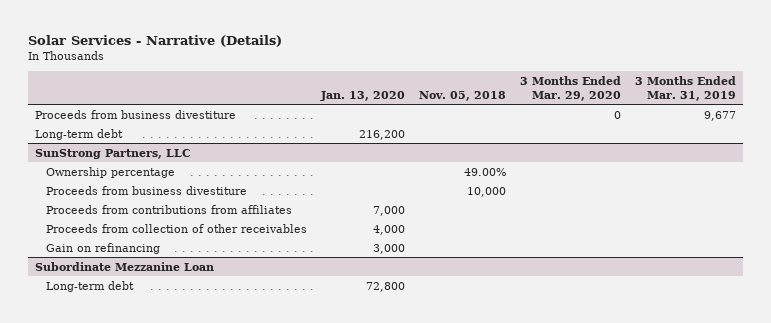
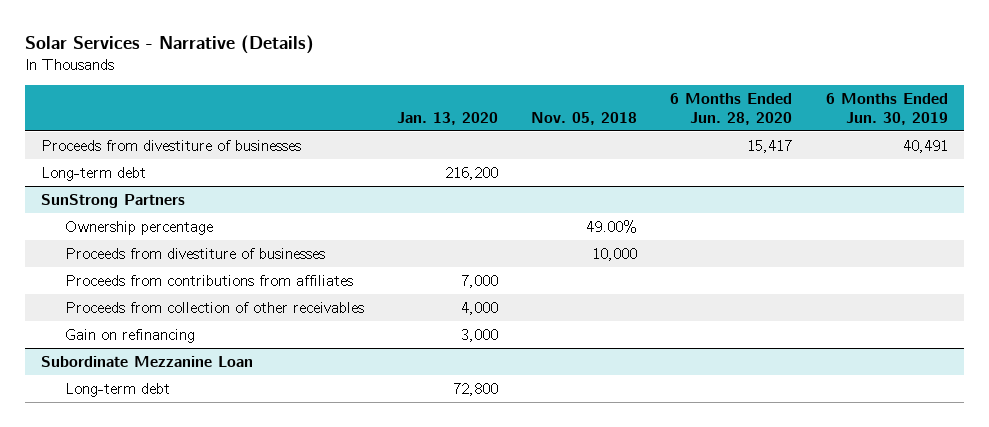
[520,75,622,101] 3 Months Ended Mar. 29, 2020 -> none
[635,75,737,101] 3 Months Ended Mar. 31, 2019 -> none
none -> [670,92,793,125] 6 Months Ended Jun. 28, 2020
none -> [825,92,948,125] 6 Months Ended Jun. 30, 2019
[35,109,237,119] Proceeds from business divestiture -> [41,139,302,151] Proceeds from divestiture of businesses
[35,148,192,159] SunStrong Partners, LLC -> [41,193,186,208] SunStrong Partners
[45,185,247,195] Proceeds from business divestiture -> [64,247,325,259] Proceeds from divestiture of businesses

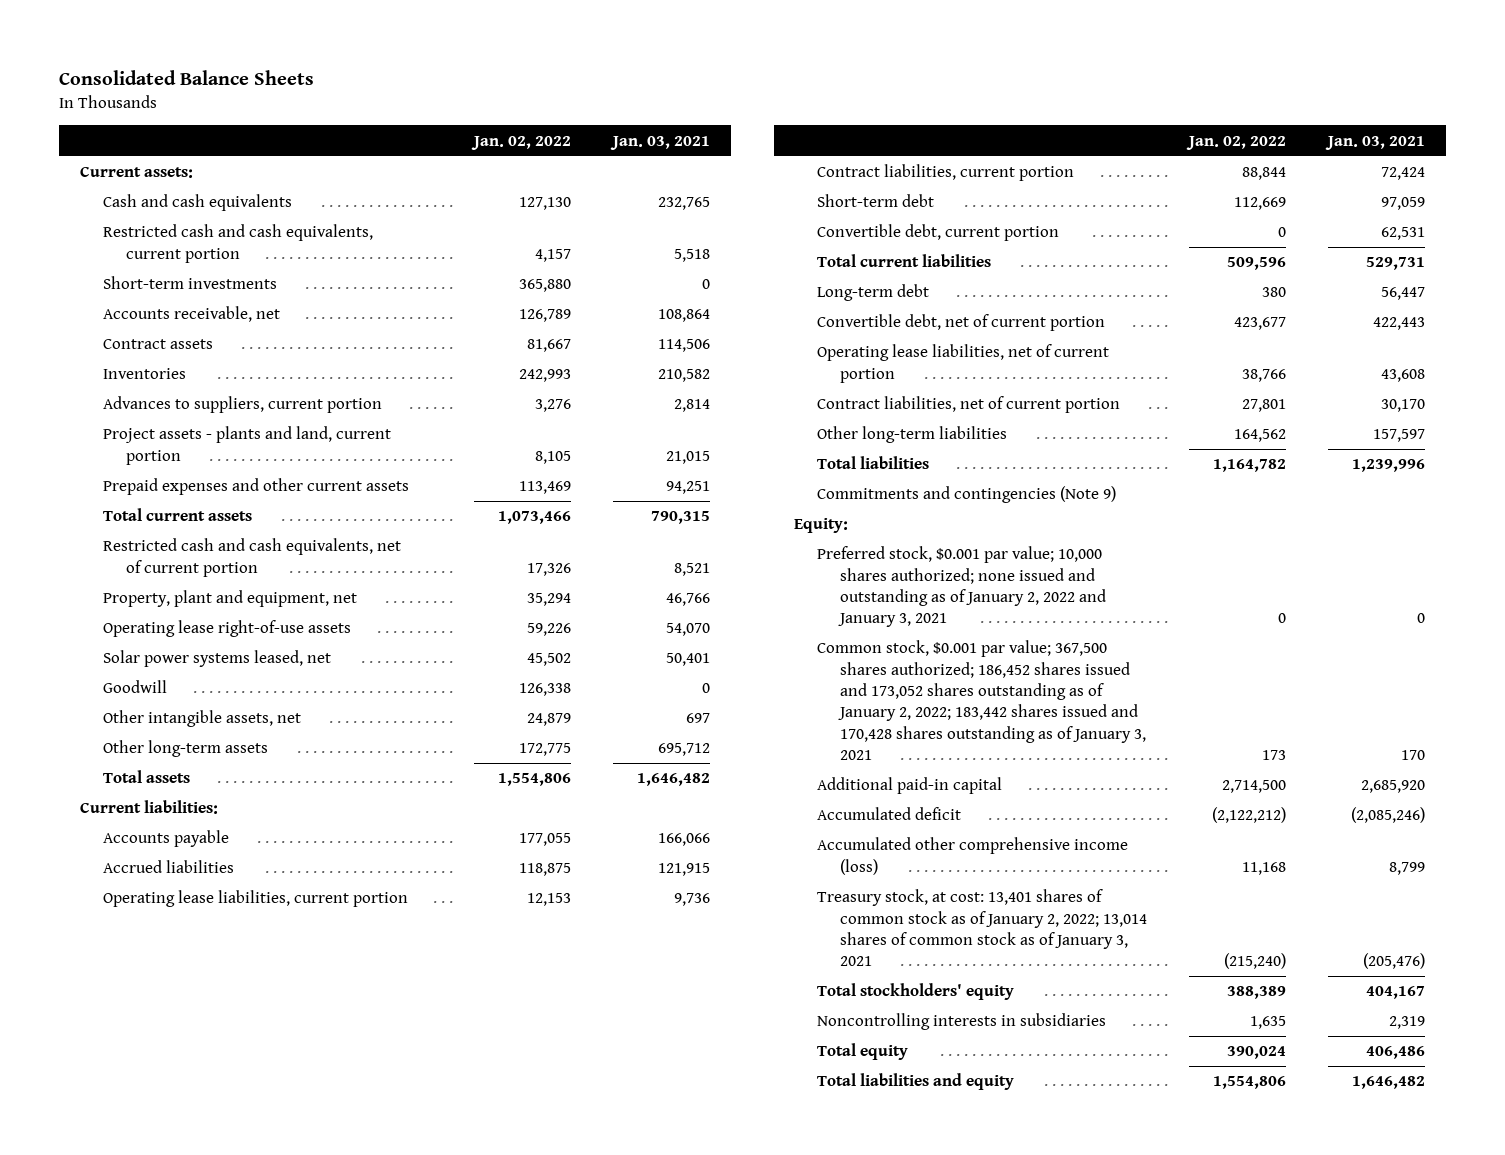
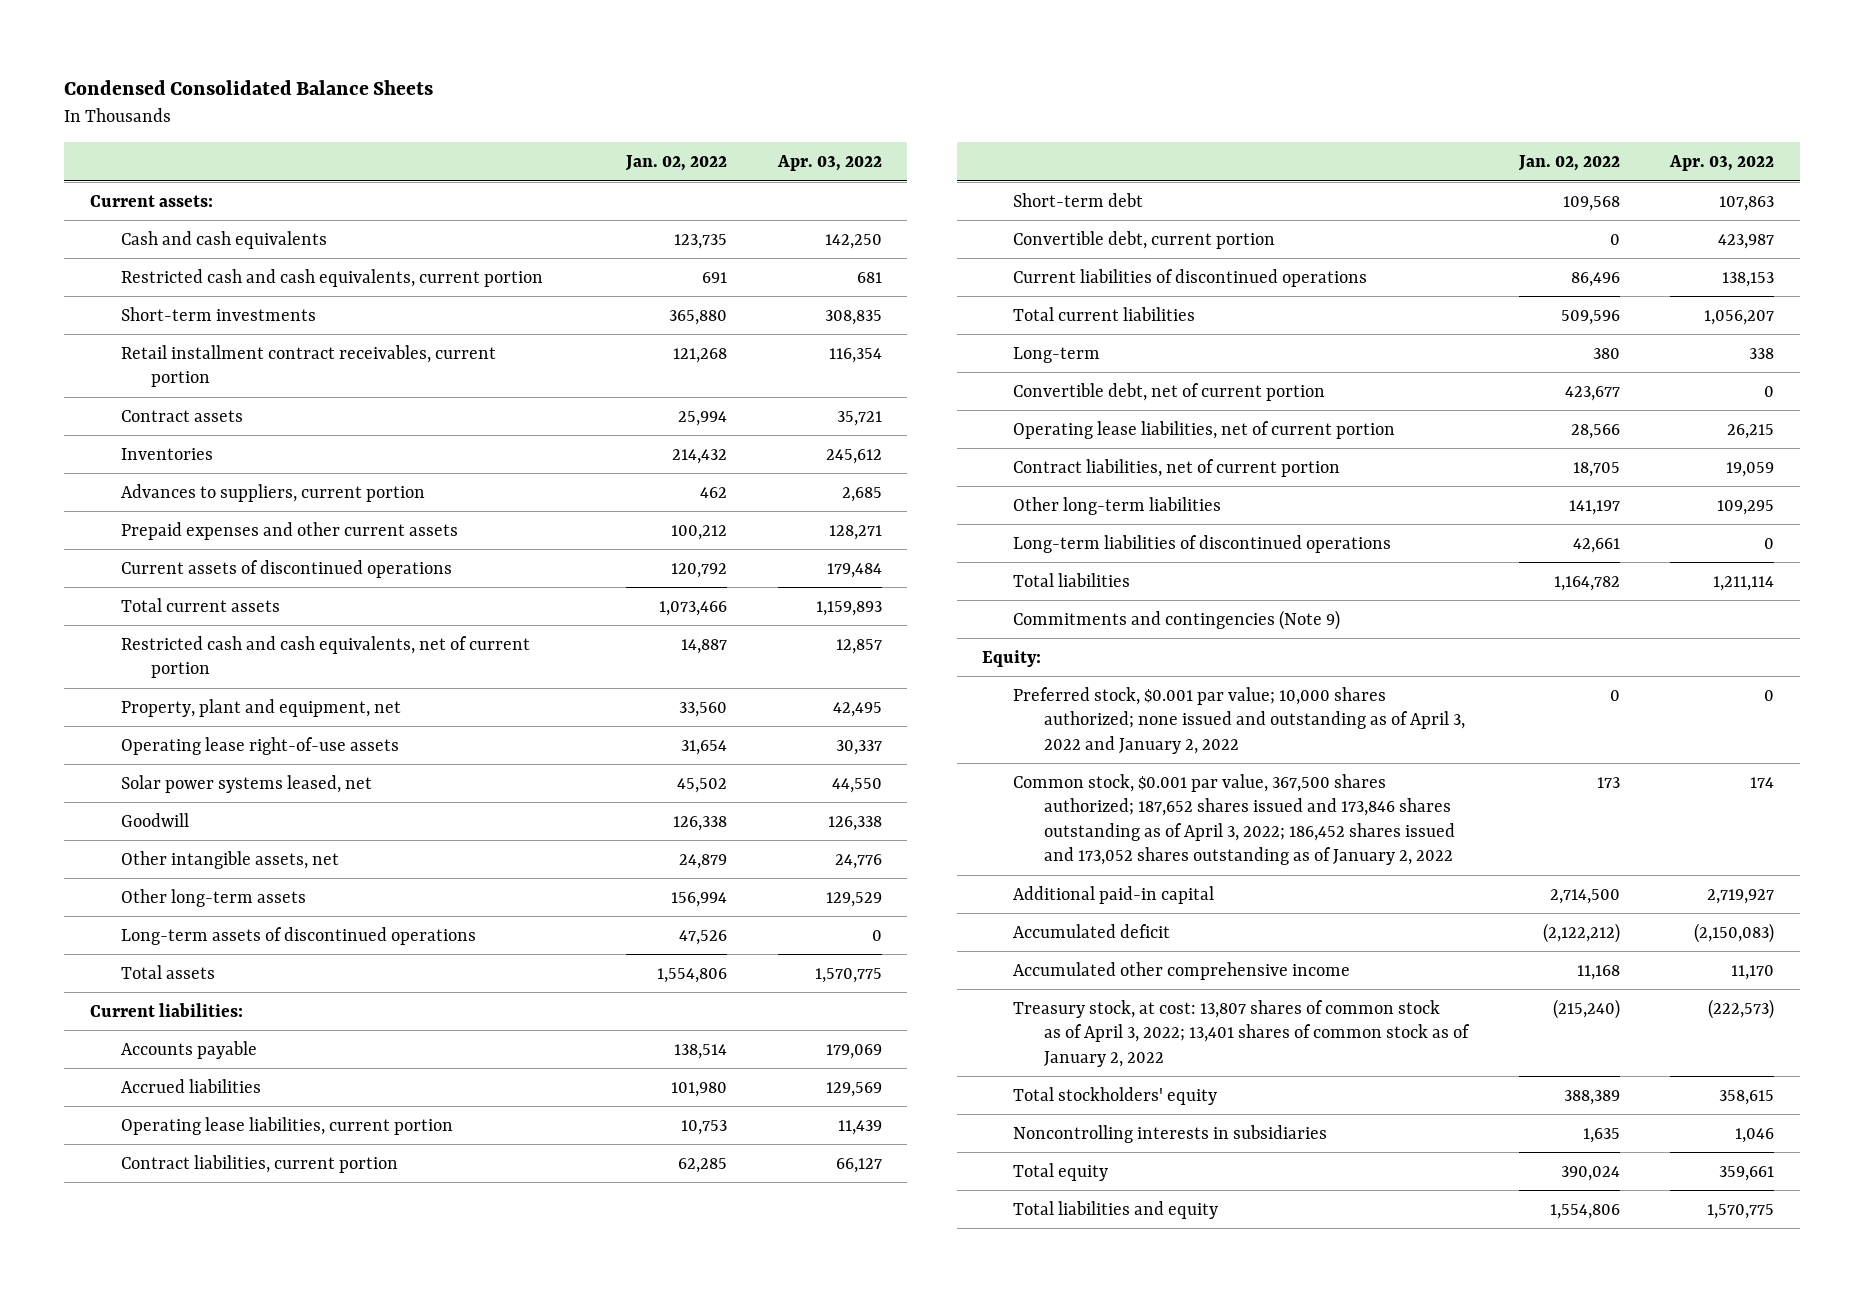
[59,70,315,86] Consolidated Balance Sheets -> [64,80,434,96] Condensed Consolidated Balance Sheets
[610,135,711,150] Jan. 03, 2021 -> none
none -> [776,155,882,172] Apr. 03, 2022
[519,197,572,211] 127,130 -> [674,233,728,249] 123,735
[535,248,572,262] 4,157 -> [702,271,728,283] 691
[102,306,280,323] Accounts receivable, net -> none
[102,426,391,465] Project assets - plants and land, current portion -> none
none -> [120,344,496,388] Retail installment contract receivables, current portion
[527,339,572,353] 81,667 -> [678,410,728,426] 25,994
[519,369,572,383] 242,993 -> [672,448,728,464] 214,432
[535,399,572,413] 3,276 -> [700,486,728,498] 462
[519,481,572,495] 113,469 -> [671,524,728,540] 100,212
none -> [120,559,452,578] Current assets of discontinued operations
[527,562,572,576] 17,326 -> [681,638,728,654] 14,887
[527,593,572,607] 35,294 -> [679,701,728,717] 33,560
[527,623,572,637] 59,226 -> [681,739,728,755] 31,654
[519,743,572,757] 172,775 -> [671,891,728,907] 156,994
none -> [120,926,476,945] Long-term assets of discontinued operations
[519,833,572,847] 177,055 -> [674,1043,728,1059] 138,514
[519,863,572,877] 118,875 -> [671,1081,728,1097] 101,980
[527,893,572,907] 12,153 -> [681,1119,728,1135] 10,753
[1241,167,1286,181] 88,844 -> [678,1157,728,1173] 62,285
[1233,197,1286,211] 112,669 -> [1562,195,1620,211] 109,568
none -> [1013,268,1368,287] Current liabilities of discontinued operations
[817,284,930,302] Long-term debt -> [1013,346,1101,363] Long-term
[1241,368,1286,382] 38,766 -> [1570,423,1620,439] 28,566
[1241,399,1286,413] 27,801 -> [1572,461,1620,477] 18,705
[1233,429,1286,443] 164,562 -> [1568,499,1620,515] 141,197
none -> [1013,534,1392,553] Long-term liabilities of discontinued operations
[817,546,1107,628] Preferred stock, $0.001 par value; 10,000 shares authorized; none issued and outstanding as of January 2, 2022 and January 3, 2021 -> [1013,686,1466,754] Preferred stock, $0.001 par value; 10,000 shares authorized; none issued and outstanding as of April 3, 2022 and January 2, 2022
[817,640,1147,760] Common stock, $0.001 par value; 367,500 shares authorized; 186,452 shares issued and 173,052 shares outstanding as of January 2, 2022; 183,442 shares issued and 170,428 shares outstanding as of January 3, 2021 -> [1013,773,1456,866] Common stock, $0.001 par value, 367,500 shares authorized; 187,652 shares issued and 173,846 shares outstanding as of April 3, 2022; 186,452 shares issued and 173,052 shares outstanding as of January 2, 2022
[817,837,1129,875] Accumulated other comprehensive income (loss) -> [1013,961,1351,980] Accumulated other comprehensive income
[817,889,1148,967] Treasury stock, at cost: 13,401 shares of common stock as of January 2, 2022; 13,014 shares of common stock as of January 3, 2021 -> [1013,999,1471,1067] Treasury stock, at cost: 13,807 shares of common stock as of April 3, 2022; 13,401 shares of common stock as of January 2, 2022

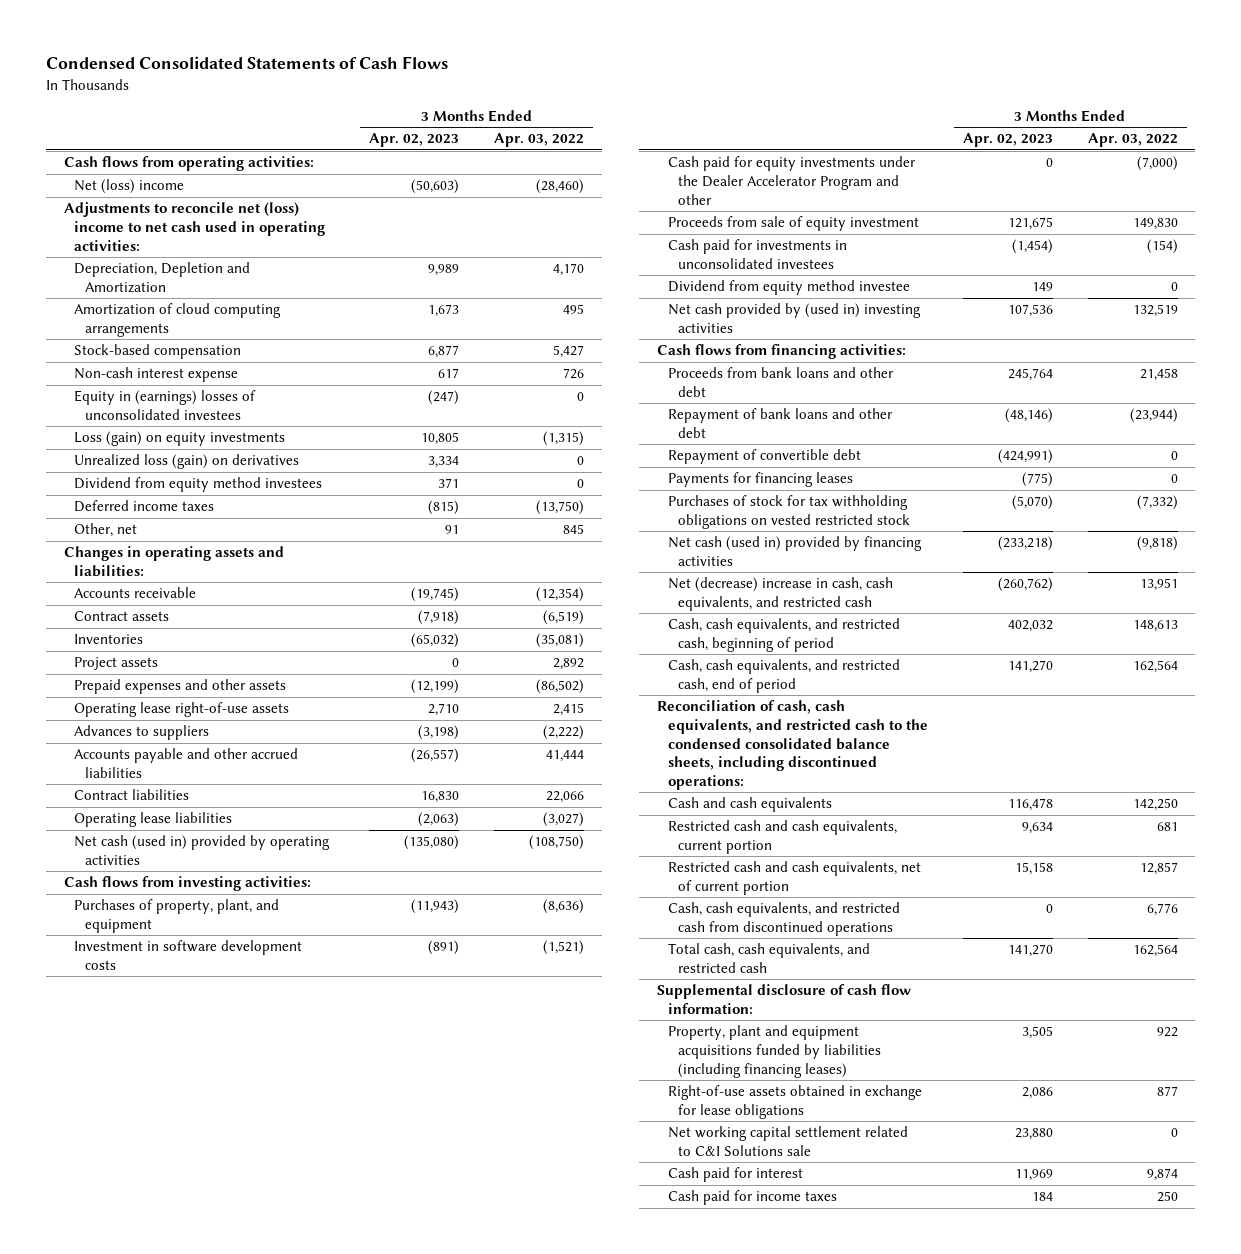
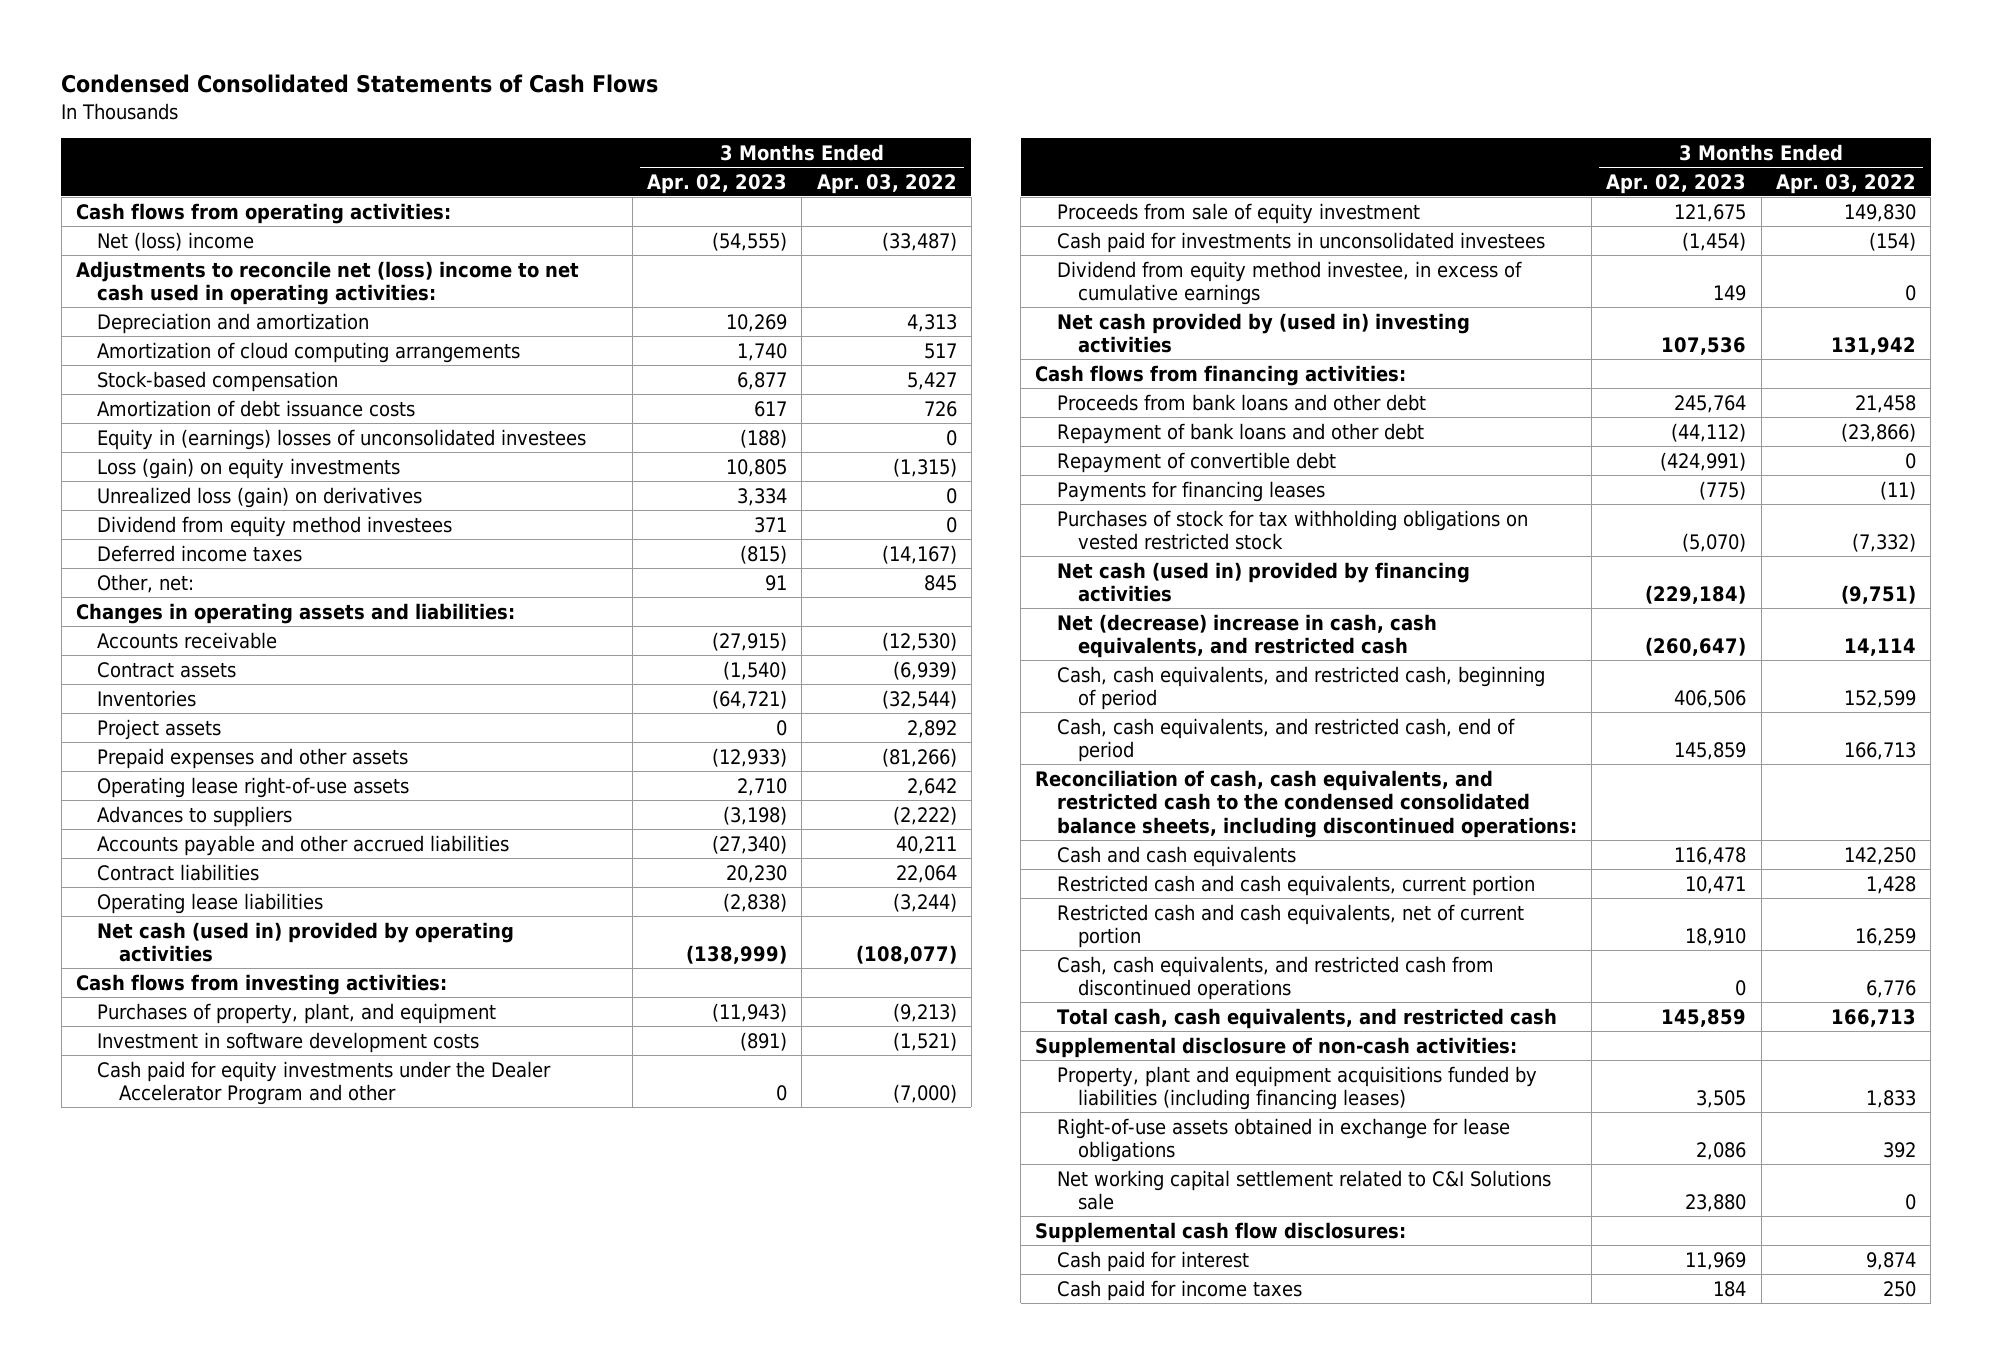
[411,179,460,195] (50,603) -> [711,231,787,251] (54,555)
[536,179,585,195] (28,460) -> [881,231,957,251] (33,487)
[74,262,251,293] Depreciation, Depletion and Amortization -> [97,312,370,334] Depreciation and amortization
[428,264,460,277] 9,989 -> [725,313,787,332] 10,269
[553,263,585,277] 4,170 -> [906,313,957,332] 4,313
[428,304,460,318] 1,673 -> [736,342,787,361] 1,740
[563,304,585,315] 495 -> [923,342,957,359] 517
[74,367,239,383] Non-cash interest expense -> [97,399,416,417] Amortization of debt issuance costs
[428,390,460,406] (247) -> [739,428,787,448] (188)
[536,500,585,516] (13,750) -> [881,544,957,564] (14,167)
[74,523,138,538] Other, net -> [97,573,195,593] Other, net:
[411,587,460,603] (19,745) -> [711,631,787,651] (27,915)
[536,587,585,603] (12,354) -> [881,631,957,651] (12,530)
[418,610,460,626] (7,918) -> [722,660,787,680] (1,540)
[543,610,585,626] (6,519) -> [892,660,957,680] (6,939)
[411,633,460,649] (65,032) -> [711,689,787,709] (64,721)
[536,633,585,649] (35,081) -> [881,689,957,709] (32,544)
[411,679,460,695] (12,199) -> [711,747,787,767] (12,933)
[536,679,585,695] (86,502) -> [881,747,957,767] (81,266)
[553,703,585,717] 2,415 -> [906,777,957,796] 2,642
[411,748,460,764] (26,557) -> [711,834,787,854] (27,340)
[546,750,585,763] 41,444 -> [895,835,957,854] 40,211
[421,791,460,804] 16,830 -> [725,864,787,883] 20,230
[546,791,585,804] 22,066 -> [895,864,957,883] 22,064
[418,812,460,828] (2,063) -> [722,892,787,912] (2,838)
[543,812,585,828] (3,027) -> [892,892,957,912] (3,244)
[404,835,460,851] (135,080) -> [685,945,787,965] (138,999)
[529,835,585,851] (108,750) -> [855,945,957,965] (108,077)
[543,899,585,915] (8,636) -> [892,1002,957,1022] (9,213)
[667,280,910,296] Dividend from equity method investee -> [1056,260,1522,306] Dividend from equity method investee, in excess of cumulative earnings
[1132,304,1178,318] 132,519 -> [1830,337,1916,356] 131,942
[1004,408,1053,424] (48,146) -> [1671,422,1747,442] (44,112)
[1129,408,1178,424] (23,944) -> [1840,422,1916,442] (23,866)
[1170,474,1178,484] 0 -> [1879,480,1916,500] (11)
[997,536,1053,552] (233,218) -> [1645,585,1747,605] (229,184)
[1136,536,1178,552] (9,818) -> [1840,585,1916,605] (9,751)
[997,577,1053,593] (260,762) -> [1645,637,1747,657] (260,647)
[1139,578,1178,592] 13,951 -> [1843,638,1916,657] 14,114
[1007,620,1053,633] 402,032 -> [1674,690,1747,709] 406,506
[1132,620,1178,633] 148,613 -> [1843,690,1916,709] 152,599
[1007,660,1053,674] 141,270 -> [1674,742,1747,761] 145,859
[1132,660,1178,674] 162,564 -> [1843,742,1916,761] 166,713
[1021,822,1053,835] 9,634 -> [1685,875,1747,894] 10,471
[1156,822,1178,832] 681 -> [1865,875,1916,894] 1,428
[1014,862,1053,876] 15,158 -> [1685,928,1747,947] 18,910
[1139,862,1178,876] 12,857 -> [1854,928,1916,947] 16,259
[1007,944,1053,958] 141,270 -> [1661,1008,1747,1027] 145,859
[1132,944,1178,958] 162,564 -> [1830,1008,1916,1027] 166,713
[657,984,912,1014] Supplemental disclosure of cash flow information: -> [1035,1036,1518,1058] Supplemental disclosure of non-cash activities:
[1156,1027,1178,1038] 922 -> [1865,1090,1916,1109] 1,833
[1156,1086,1178,1097] 877 -> [1882,1142,1916,1159] 392
none -> [1035,1221,1407,1243] Supplemental cash flow disclosures:

